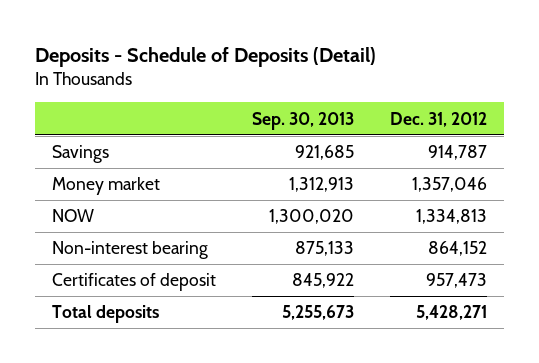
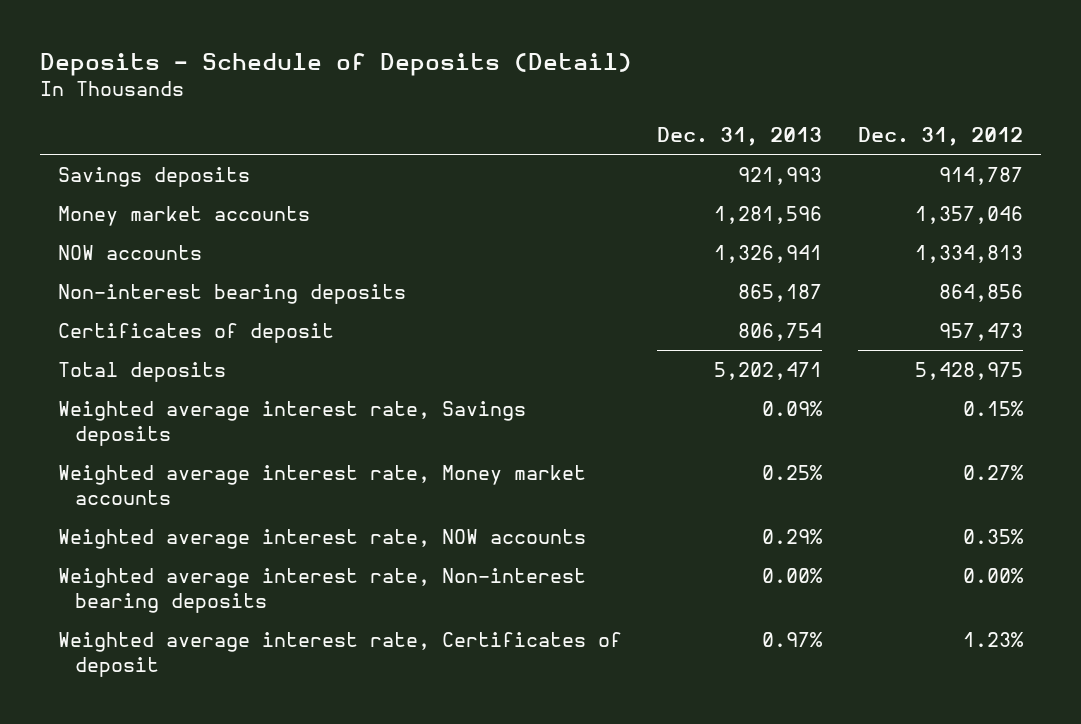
[252,111,355,130] Sep. 30, 2013 -> none
none -> [657,127,823,147] Dec. 31, 2013
[52,145,110,164] Savings -> [57,166,250,187] Savings deposits
[52,177,161,196] Money market -> [57,205,310,226] Money market accounts
[52,209,95,223] NOW -> [57,244,202,260] NOW accounts
[52,241,209,260] Non-interest bearing -> [57,283,406,304] Non-interest bearing deposits
[427,241,487,257] 864,152 -> [938,283,1023,302] 864,856
[415,305,487,321] 5,428,271 -> [914,361,1023,380] 5,428,975
none -> [57,400,526,446] Weighted average interest rate, Savings deposits
none -> [57,464,586,505] Weighted average interest rate, Money market accounts
none -> [57,528,586,549] Weighted average interest rate, NOW accounts
none -> [57,567,586,613] Weighted average interest rate, Non-interest bearing deposits
none -> [57,631,622,677] Weighted average interest rate, Certificates of deposit

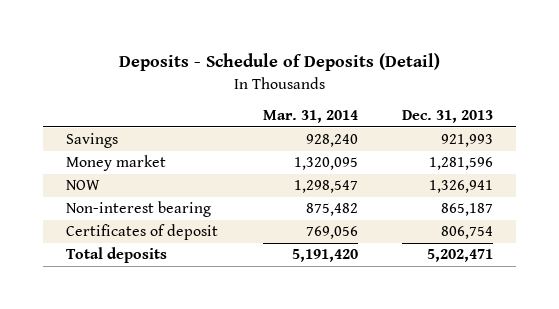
[857,127,1023,147] Dec. 31, 2012 -> none
none -> [262,110,358,124] Mar. 31, 2014
[57,166,250,187] Savings deposits -> [65,133,118,149] Savings
[57,205,310,226] Money market accounts -> [65,155,166,172] Money market
[57,244,202,260] NOW accounts -> [65,180,100,191] NOW
[57,283,406,304] Non-interest bearing deposits -> [65,201,211,218] Non-interest bearing
[57,400,526,446] Weighted average interest rate, Savings deposits -> none
[57,464,586,505] Weighted average interest rate, Money market accounts -> none
[57,528,586,549] Weighted average interest rate, NOW accounts -> none
[57,567,586,613] Weighted average interest rate, Non-interest bearing deposits -> none
[57,631,622,677] Weighted average interest rate, Certificates of deposit -> none

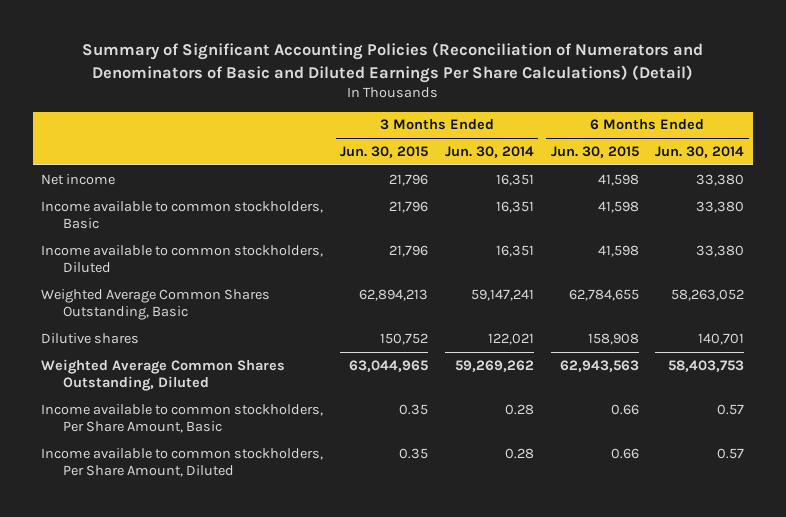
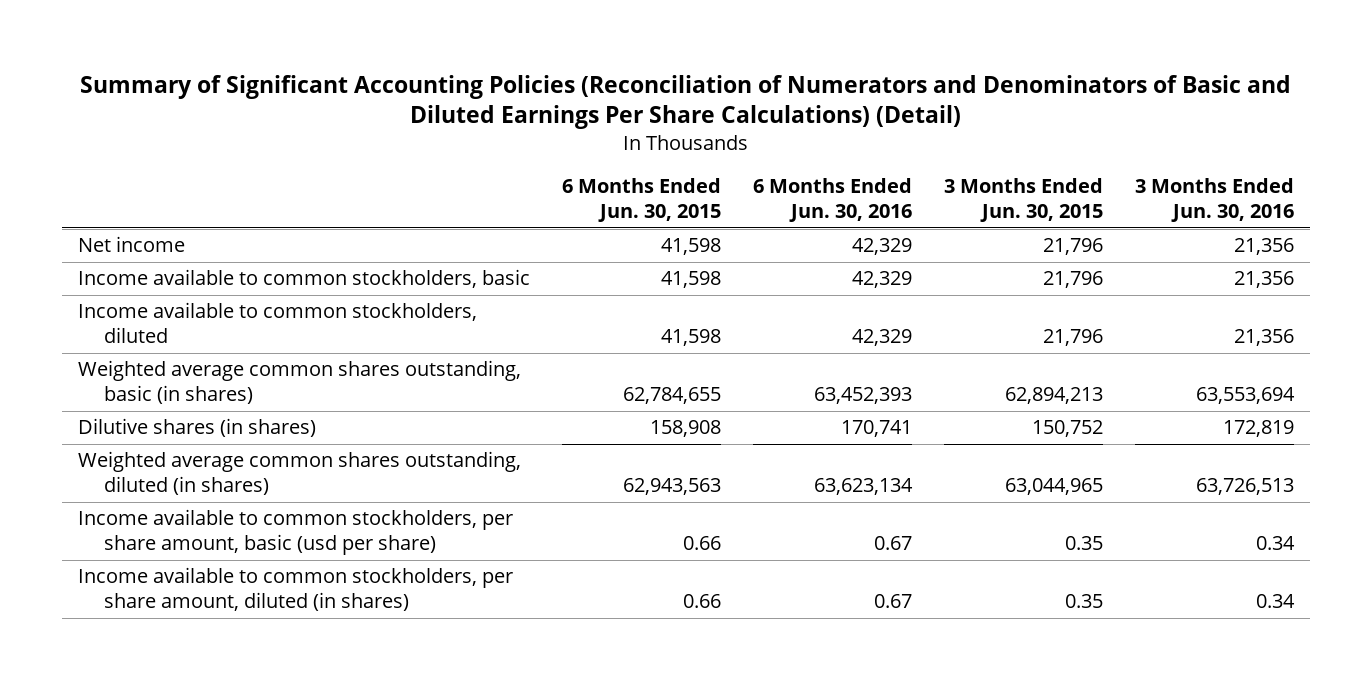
[444,145,534,158] Jun. 30, 2014 -> none
[655,145,745,158] Jun. 30, 2014 -> none
none -> [752,178,912,223] 6 Months Ended Jun. 30, 2016
none -> [1134,178,1294,223] 3 Months Ended Jun. 30, 2016
[41,200,324,230] Income available to common stockholders, Basic -> [77,269,530,289] Income available to common stockholders, basic
[41,244,324,274] Income available to common stockholders, Diluted -> [77,302,477,344] Income available to common stockholders, diluted
[41,288,271,321] Weighted Average Common Shares Outstanding, Basic -> [77,360,521,405] Weighted average common shares outstanding, basic (in shares)
[41,332,140,344] Dilutive shares -> [77,418,316,438] Dilutive shares (in shares)
[41,358,286,392] Weighted Average Common Shares Outstanding, Diluted -> [77,451,521,496] Weighted average common shares outstanding, diluted (in shares)
[41,403,324,434] Income available to common stockholders, Per Share Amount, Basic -> [77,509,513,556] Income available to common stockholders, per share amount, basic (usd per share)
[41,447,324,478] Income available to common stockholders, Per Share Amount, Diluted -> [77,567,513,612] Income available to common stockholders, per share amount, diluted (in shares)

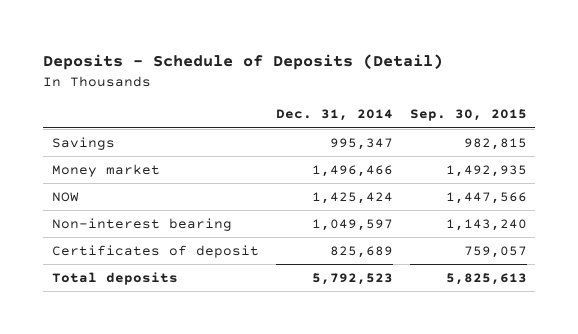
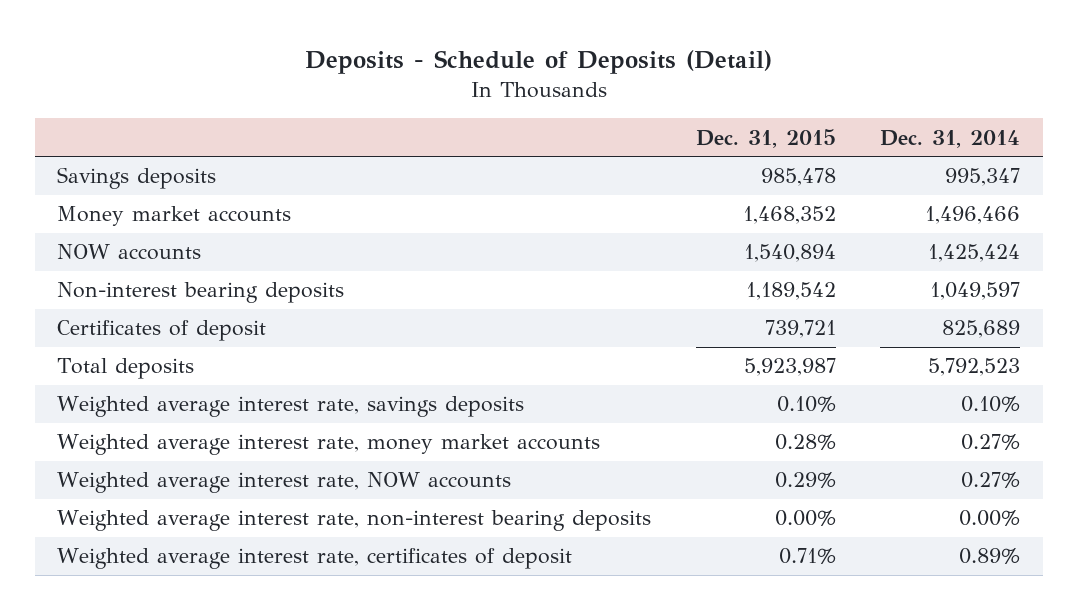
[409,109,527,122] Sep. 30, 2015 -> none
none -> [695,128,836,148] Dec. 31, 2015
[51,136,115,150] Savings -> [57,167,217,190] Savings deposits
[51,163,160,177] Money market -> [57,206,292,227] Money market accounts
[51,191,79,202] NOW -> [57,244,202,261] NOW accounts
[51,217,232,231] Non-interest bearing -> [57,282,345,304] Non-interest bearing deposits
none -> [57,396,525,418] Weighted average interest rate, savings deposits
none -> [57,434,601,456] Weighted average interest rate, money market accounts
none -> [57,472,512,494] Weighted average interest rate, NOW accounts
none -> [57,510,652,532] Weighted average interest rate, non-interest bearing deposits
none -> [57,548,573,570] Weighted average interest rate, certificates of deposit

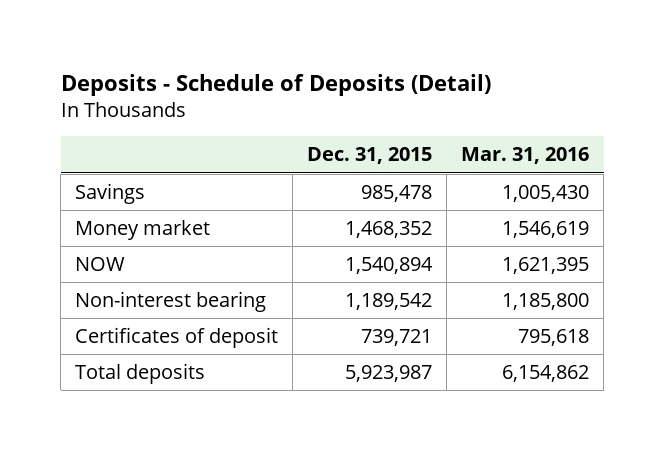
[880,129,1021,148] Dec. 31, 2014 -> none
none -> [461,147,590,165] Mar. 31, 2016
[57,167,217,190] Savings deposits -> [75,182,146,204] Savings
[57,206,292,227] Money market accounts -> [75,219,211,240] Money market
[57,244,202,261] NOW accounts -> [75,256,126,271] NOW
[57,282,345,304] Non-interest bearing deposits -> [75,290,267,312] Non-interest bearing
[57,396,525,418] Weighted average interest rate, savings deposits -> none
[57,434,601,456] Weighted average interest rate, money market accounts -> none
[57,472,512,494] Weighted average interest rate, NOW accounts -> none
[57,510,652,532] Weighted average interest rate, non-interest bearing deposits -> none
[57,548,573,570] Weighted average interest rate, certificates of deposit -> none

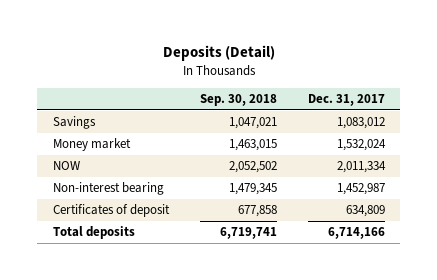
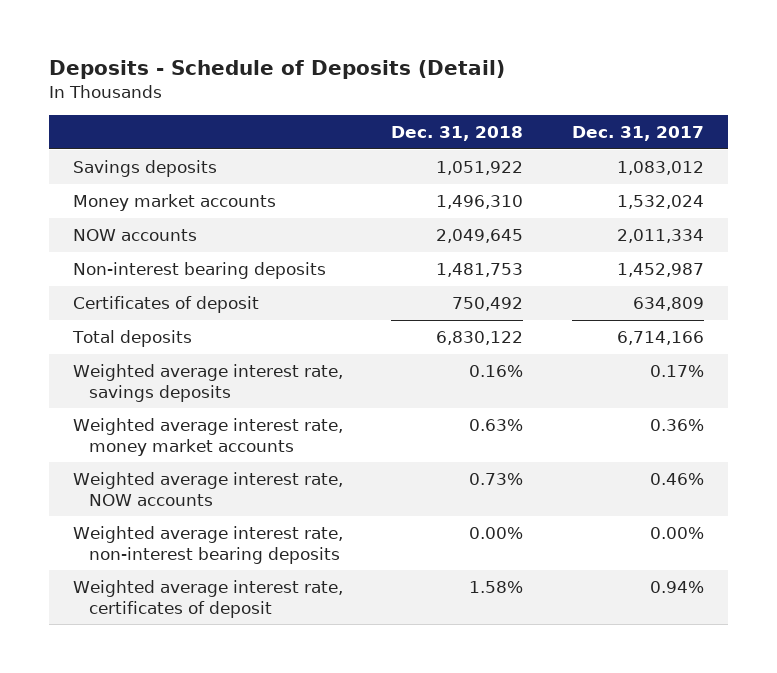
[162,45,275,62] Deposits (Detail) -> [48,60,505,80] Deposits - Schedule of Deposits (Detail)
[199,93,277,106] Sep. 30, 2018 -> none
none -> [391,126,524,142] Dec. 31, 2018
[52,116,96,130] Savings -> [72,160,217,178] Savings deposits
[52,138,131,152] Money market -> [72,194,276,212] Money market accounts
[52,161,80,171] NOW -> [72,229,197,242] NOW accounts
[52,182,164,196] Non-interest bearing -> [72,262,326,280] Non-interest bearing deposits
none -> [72,364,343,402] Weighted average interest rate, savings deposits
none -> [72,418,343,456] Weighted average interest rate, money market accounts
none -> [72,472,343,506] Weighted average interest rate, NOW accounts
none -> [72,526,343,564] Weighted average interest rate, non-interest bearing deposits
none -> [72,580,343,618] Weighted average interest rate, certificates of deposit

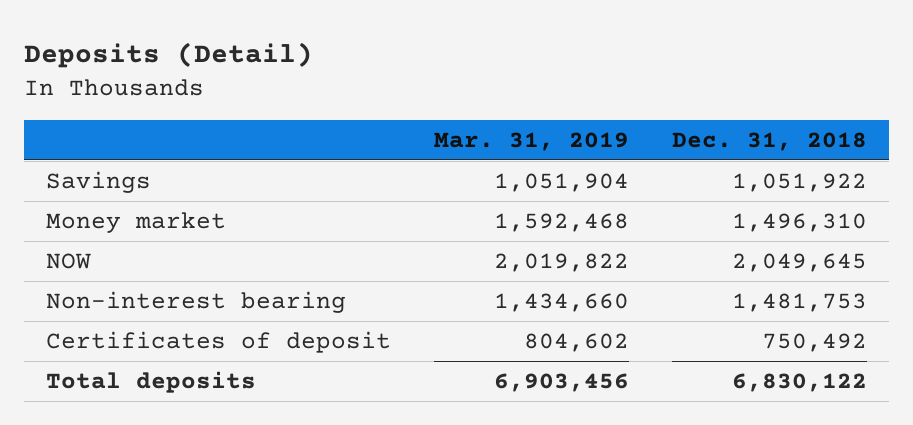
[48,60,505,80] Deposits - Schedule of Deposits (Detail) -> [24,42,314,69] Deposits (Detail)
[571,126,704,142] Dec. 31, 2017 -> none
none -> [434,131,630,151] Mar. 31, 2019
[72,160,217,178] Savings deposits -> [45,171,151,194] Savings
[72,194,276,212] Money market accounts -> [45,212,226,234] Money market
[72,229,197,242] NOW accounts -> [45,253,91,270] NOW
[72,262,326,280] Non-interest bearing deposits -> [45,291,346,314] Non-interest bearing
[72,364,343,402] Weighted average interest rate, savings deposits -> none
[72,418,343,456] Weighted average interest rate, money market accounts -> none
[72,472,343,506] Weighted average interest rate, NOW accounts -> none
[72,526,343,564] Weighted average interest rate, non-interest bearing deposits -> none
[72,580,343,618] Weighted average interest rate, certificates of deposit -> none

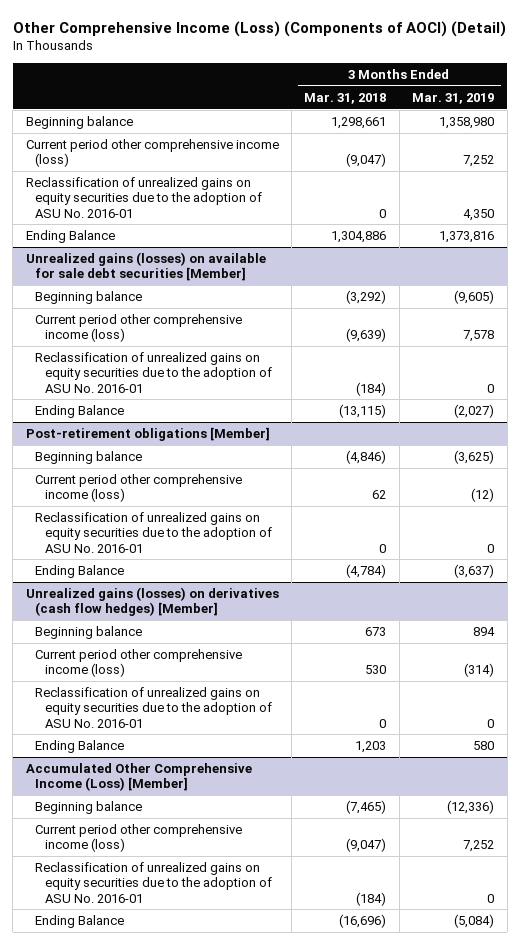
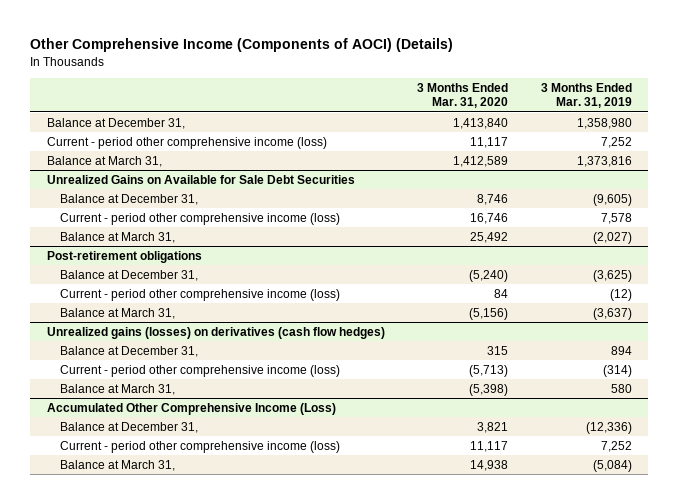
[12,20,506,37] Other Comprehensive Income (Loss) (Components of AOCI) (Detail) -> [30,38,454,53] Other Comprehensive Income (Components of AOCI) (Details)
[304,92,387,104] Mar. 31, 2018 -> none
none -> [417,82,509,109] 3 Months Ended Mar. 31, 2020
[25,176,263,218] Reclassification of unrealized gains on equity securities due to the adoption of ASU No. 2016-01 -> none
[35,351,272,393] Reclassification of unrealized gains on equity securities due to the adoption of ASU No. 2016-01 -> none
[35,511,272,553] Reclassification of unrealized gains on equity securities due to the adoption of ASU No. 2016-01 -> none
[35,686,272,728] Reclassification of unrealized gains on equity securities due to the adoption of ASU No. 2016-01 -> none
[35,861,272,903] Reclassification of unrealized gains on equity securities due to the adoption of ASU No. 2016-01 -> none
[25,115,133,129] Beginning balance -> [46,117,185,129] Balance at December 31,
[25,138,279,168] Current period other comprehensive income (loss) -> [46,136,327,149] Current - period other comprehensive income (loss)
[25,229,115,243] Ending Balance -> [46,155,162,167] Balance at March 31,
[25,251,266,282] Unrealized gains (losses) on available for sale debt securities [Member] -> [46,174,355,184] Unrealized Gains on Available for Sale Debt Securities
[35,290,143,304] Beginning balance -> [60,193,199,205] Balance at December 31,
[35,313,243,343] Current period other comprehensive income (loss) -> [60,212,341,225] Current - period other comprehensive income (loss)
[35,404,125,418] Ending Balance -> [60,231,176,243] Balance at March 31,
[25,426,270,441] Post-retirement obligations [Member] -> [46,250,202,263] Post-retirement obligations
[35,450,143,464] Beginning balance -> [60,269,199,281] Balance at December 31,
[35,473,243,503] Current period other comprehensive income (loss) -> [60,288,341,301] Current - period other comprehensive income (loss)
[35,564,125,578] Ending Balance -> [60,307,176,319] Balance at March 31,
[25,586,279,617] Unrealized gains (losses) on derivatives (cash flow hedges) [Member] -> [46,326,385,339] Unrealized gains (losses) on derivatives (cash flow hedges)
[35,625,143,639] Beginning balance -> [60,345,199,357] Balance at December 31,
[35,648,243,678] Current period other comprehensive income (loss) -> [60,364,341,377] Current - period other comprehensive income (loss)
[35,739,125,753] Ending Balance -> [60,383,176,395] Balance at March 31,
[25,762,252,792] Accumulated Other Comprehensive Income (Loss) [Member] -> [46,402,336,415] Accumulated Other Comprehensive Income (Loss)
[35,800,143,814] Beginning balance -> [60,421,199,433] Balance at December 31,
[35,823,243,853] Current period other comprehensive income (loss) -> [60,440,341,453] Current - period other comprehensive income (loss)
[35,914,125,928] Ending Balance -> [60,459,176,471] Balance at March 31,

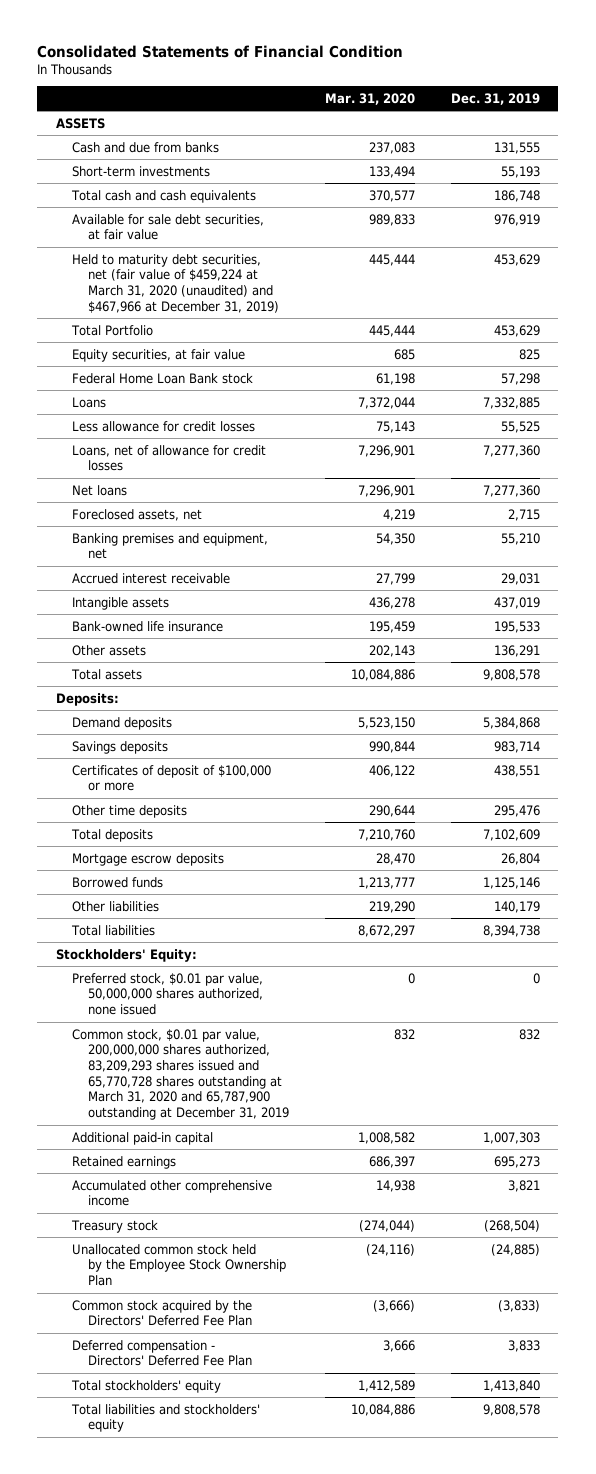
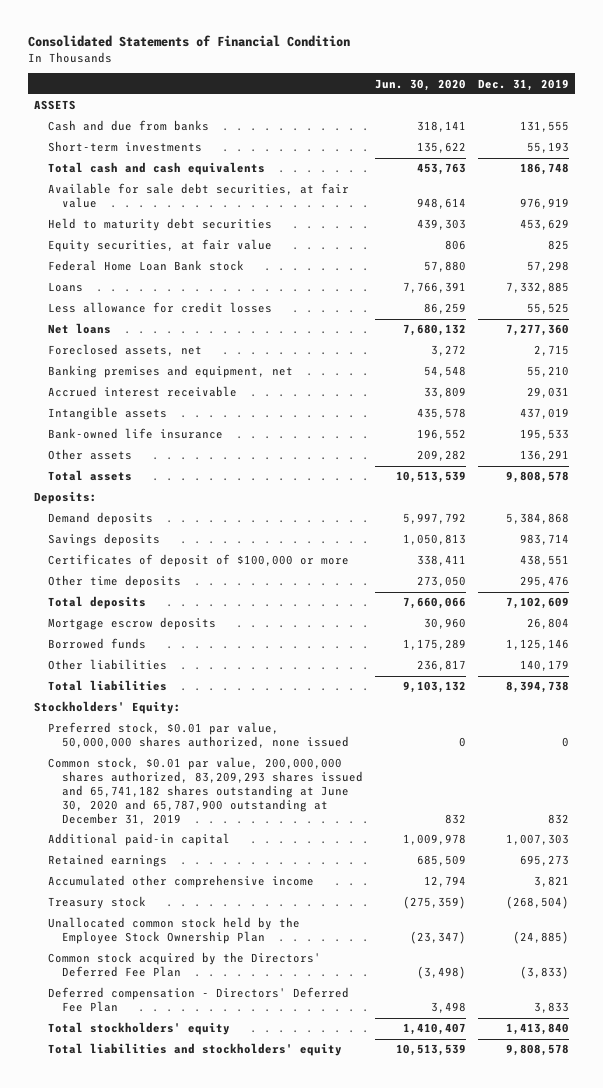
[325,92,416,105] Mar. 31, 2020 -> none
none -> [375,78,467,91] Jun. 30, 2020
[70,324,153,336] Total Portfolio -> none
[71,253,279,313] Held to maturity debt securities, net (fair value of $459,224 at March 31, 2020 (unaudited) and $467,966 at December 31, 2019) -> [48,218,273,232] Held to maturity debt securities
[71,444,266,472] Loans, net of allowance for credit losses -> none
[71,1028,289,1121] Common stock, $0.01 par value, 200,000,000 shares authorized, 83,209,293 shares issued and 65,770,728 shares outstanding at March 31, 2020 and 65,787,900 outstanding at December 31, 2019 -> [48,757,364,826] Common stock, $0.01 par value, 200,000,000 shares authorized, 83,209,293 shares issued and 65,741,182 shares outstanding at June 30, 2020 and 65,787,900 outstanding at December 31, 2019

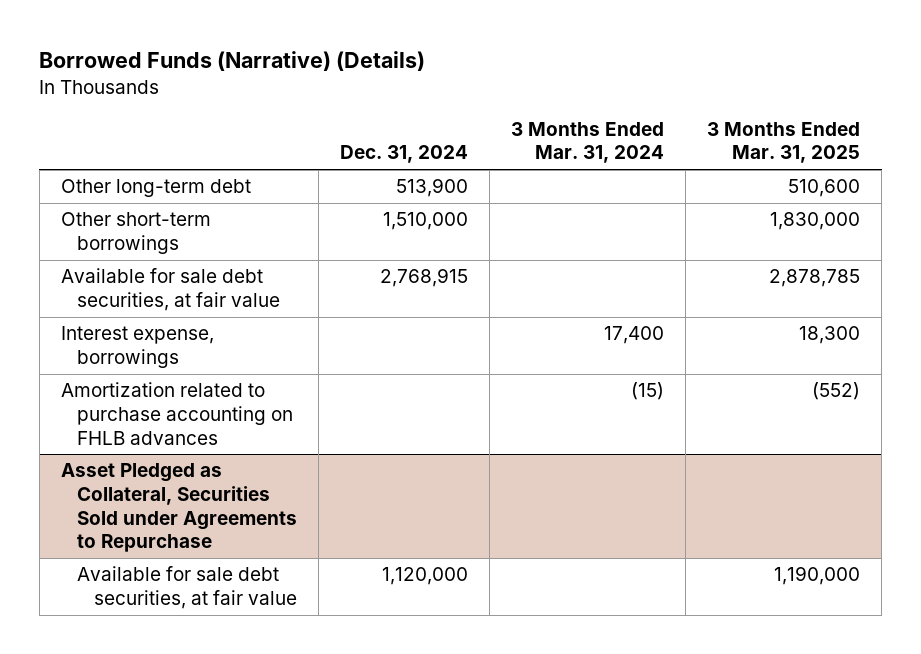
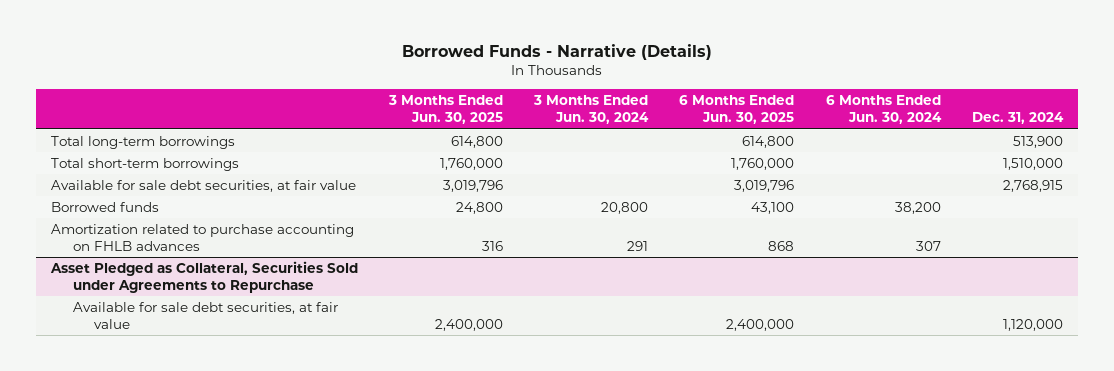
[39,51,426,72] Borrowed Funds (Narrative) (Details) -> [401,43,712,60] Borrowed Funds - Narrative (Details)
[511,121,665,164] 3 Months Ended Mar. 31, 2024 -> none
[707,121,861,164] 3 Months Ended Mar. 31, 2025 -> none
none -> [388,94,504,125] 3 Months Ended Jun. 30, 2025
none -> [533,94,650,125] 3 Months Ended Jun. 30, 2024
none -> [679,94,795,125] 6 Months Ended Jun. 30, 2025
none -> [825,94,942,125] 6 Months Ended Jun. 30, 2024
[60,179,251,198] Other long-term debt -> [51,135,236,149] Total long-term borrowings
[60,212,211,254] Other short-term borrowings -> [51,157,240,171] Total short-term borrowings
[60,326,214,368] Interest expense, borrowings -> [51,201,160,212] Borrowed funds

